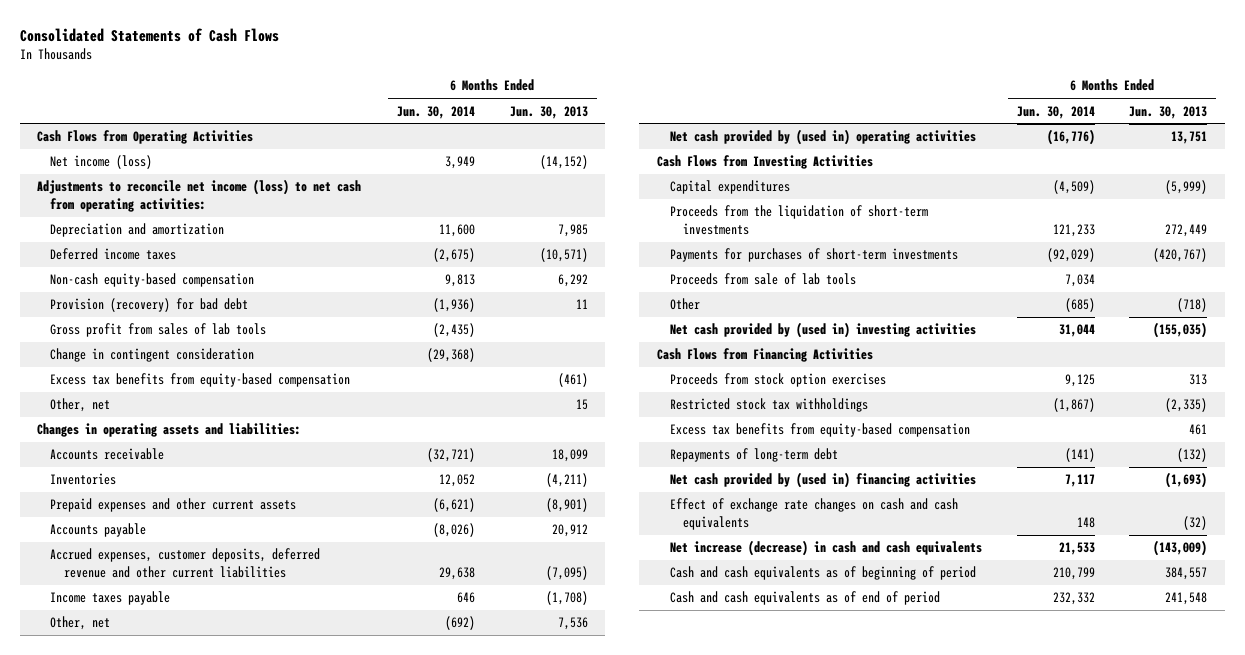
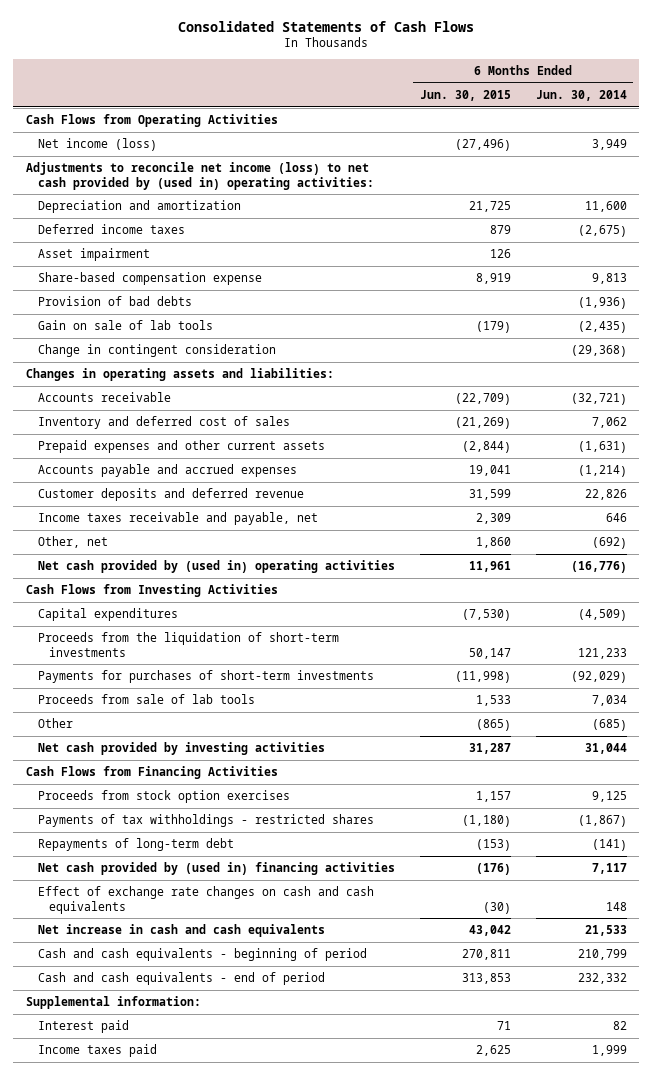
[509,105,588,119] Jun. 30, 2013 -> none
none -> [419,89,511,101] Jun. 30, 2015
[37,179,362,212] Adjustments to reconcile net income (loss) to net cash from operating activities: -> [25,162,374,190] Adjustments to reconcile net income (loss) to net cash provided by (used in) operating activities:
none -> [37,248,150,262] Asset impairment
[50,273,255,288] Non-cash equity-based compensation -> [37,272,262,286] Share-based compensation expense
[50,298,249,313] Provision (recovery) for bad debt -> [37,296,192,307] Provision of bad debts
[50,323,267,338] Gross profit from sales of lab tools -> [37,320,213,331] Gain on sale of lab tools
[50,373,351,388] Excess tax benefits from equity-based compensation -> none
[50,398,111,413] Other, net -> none
[50,473,117,486] Inventories -> none
none -> [37,416,290,430] Inventory and deferred cost of sales
[433,498,476,513] (6,621) -> [577,441,627,454] (1,631)
[50,523,147,538] Accounts payable -> [37,464,297,478] Accounts payable and accrued expenses
[433,523,476,538] (8,026) -> [577,465,627,478] (1,214)
[50,548,321,578] Accrued expenses, customer deposits, deferred revenue and other current liabilities -> [37,488,304,502] Customer deposits and deferred revenue
[439,566,476,580] 29,638 -> [584,489,627,501] 22,826
[50,591,171,606] Income taxes payable -> [37,512,318,526] Income taxes receivable and payable, net
[669,322,976,339] Net cash provided by (used in) investing activities -> [37,742,325,756] Net cash provided by investing activities
[669,423,970,438] Excess tax benefits from equity-based compensation -> none
[669,398,868,413] Restricted stock tax withholdings -> [37,814,374,828] Payments of tax withholdings - restricted shares
[669,540,982,557] Net increase (decrease) in cash and cash equivalents -> [37,924,325,938] Net increase in cash and cash equivalents
[669,566,976,581] Cash and cash equivalents as of beginning of period -> [37,948,367,962] Cash and cash equivalents - beginning of period
[669,591,940,606] Cash and cash equivalents as of end of period -> [37,972,325,986] Cash and cash equivalents - end of period
none -> [25,996,201,1010] Supplemental information:
none -> [37,1020,129,1034] Interest paid
none -> [37,1044,157,1058] Income taxes paid

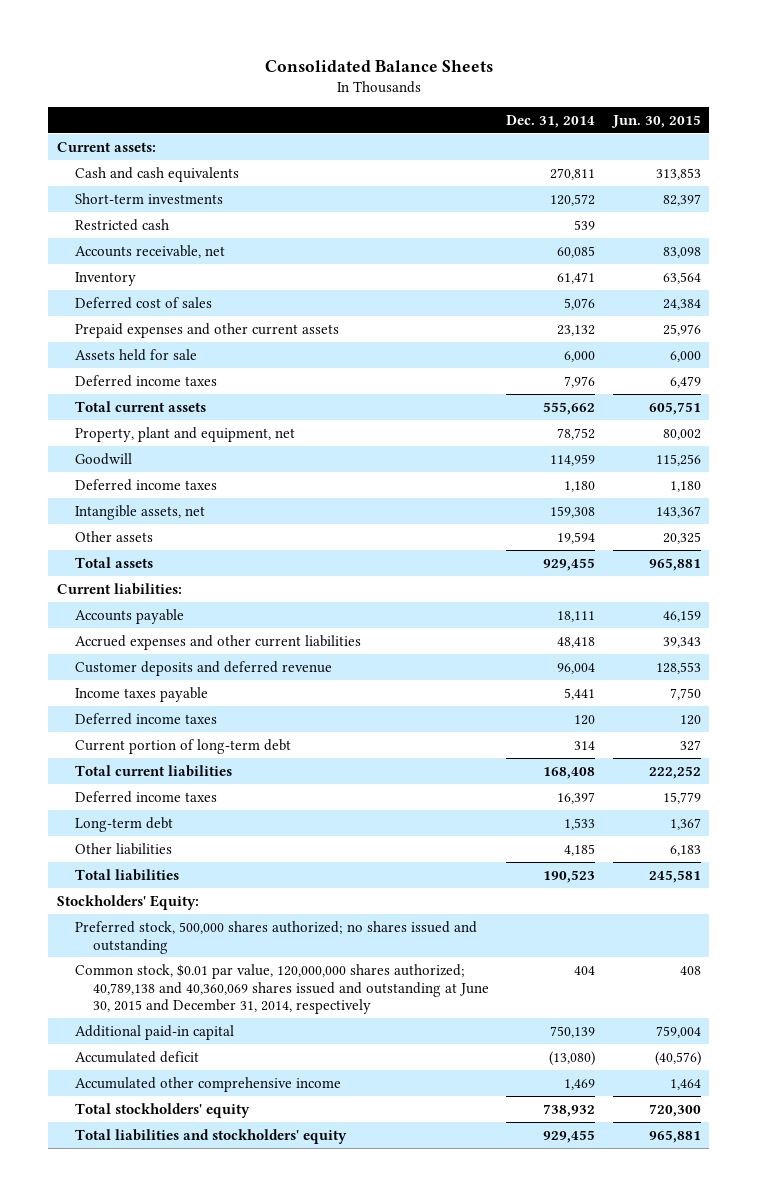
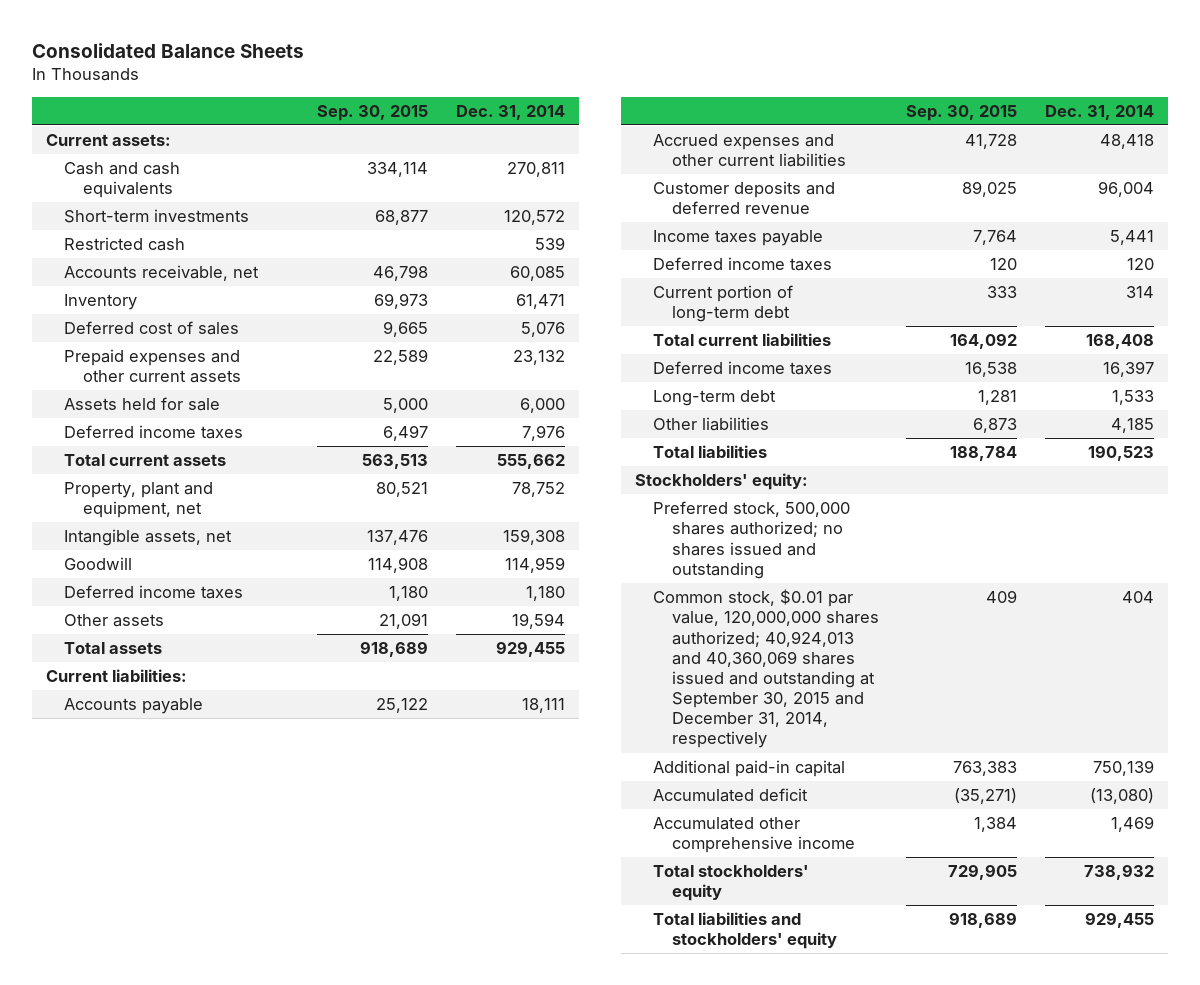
[610,115,701,129] Jun. 30, 2015 -> none
none -> [317,104,429,121] Sep. 30, 2015
[74,504,205,520] Intangible assets, net -> [64,529,233,547] Intangible assets, net
[57,894,200,910] Stockholders' Equity: -> [634,473,808,491] Stockholders' equity:
[74,963,489,1015] Common stock, $0.01 par value, 120,000,000 shares authorized; 40,789,138 and 40,360,069 shares issued and outstanding at June 30, 2015 and December 31, 2014, respectively -> [653,589,879,749] Common stock, $0.01 par value, 120,000,000 shares authorized; 40,924,013 and 40,360,069 shares issued and outstanding at September 30, 2015 and December 31, 2014, respectively

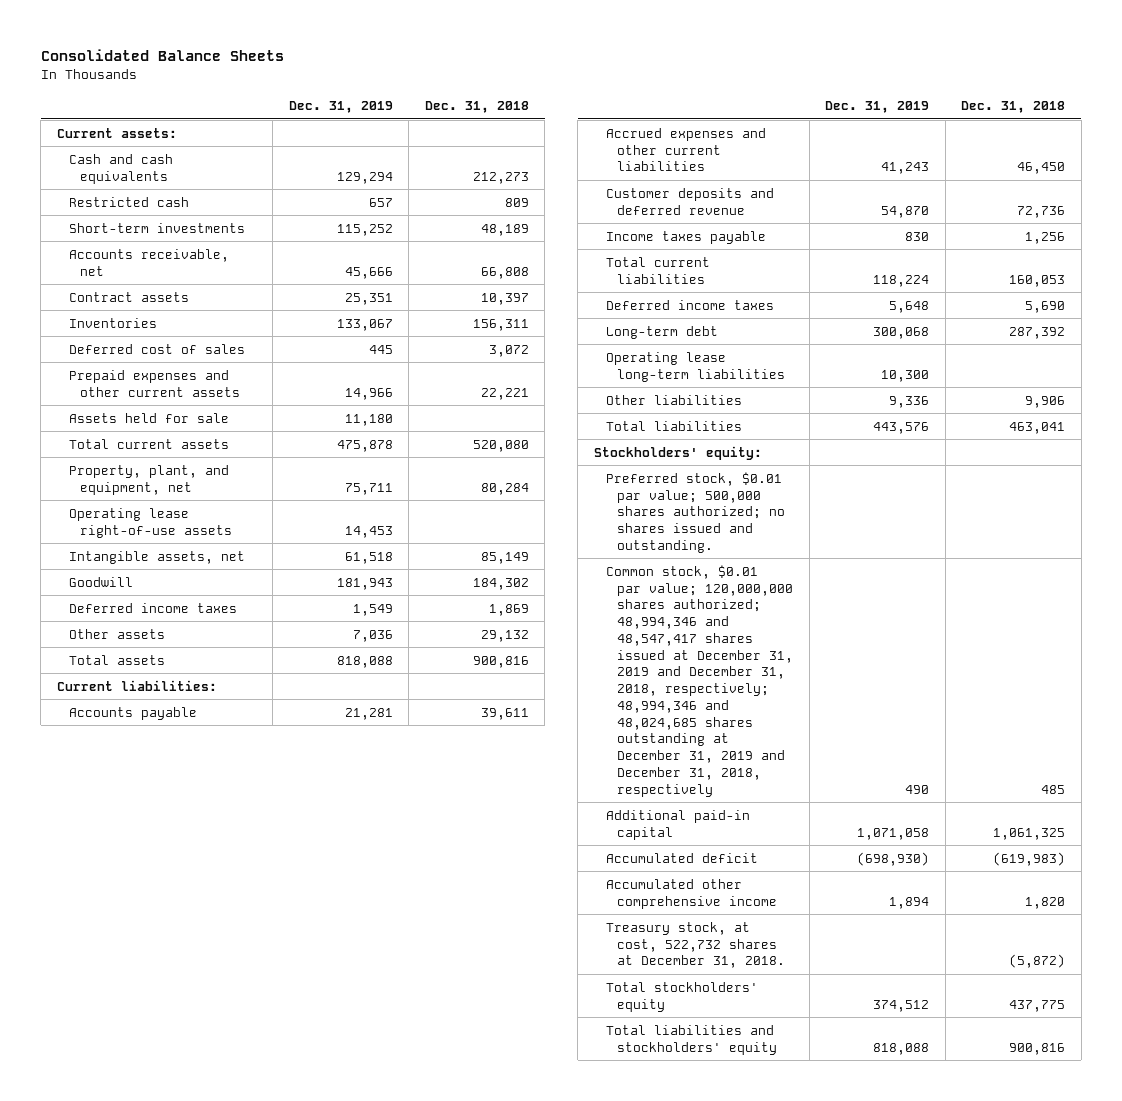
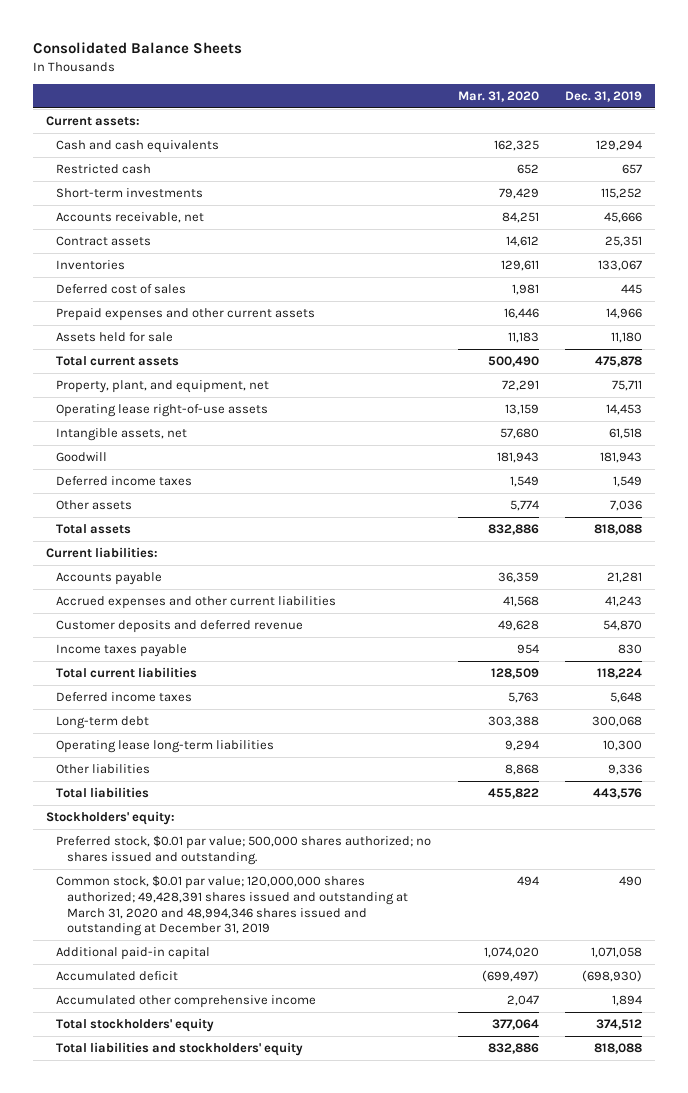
[424,101,529,114] Dec. 31, 2018 -> none
none -> [457,90,539,102] Mar. 31, 2020
[605,564,794,797] Common stock, $0.01 par value; 120,000,000 shares authorized; 48,994,346 and 48,547,417 shares issued at December 31, 2019 and December 31, 2018, respectively; 48,994,346 and 48,024,685 shares outstanding at December 31, 2019 and December 31, 2018, respectively -> [56,874,408,937] Common stock, $0.01 par value; 120,000,000 shares authorized; 49,428,391 shares issued and outstanding at March 31, 2020 and 48,994,346 shares issued and outstanding at December 31, 2019
[605,921,786,969] Treasury stock, at cost, 522,732 shares at December 31, 2018. -> none

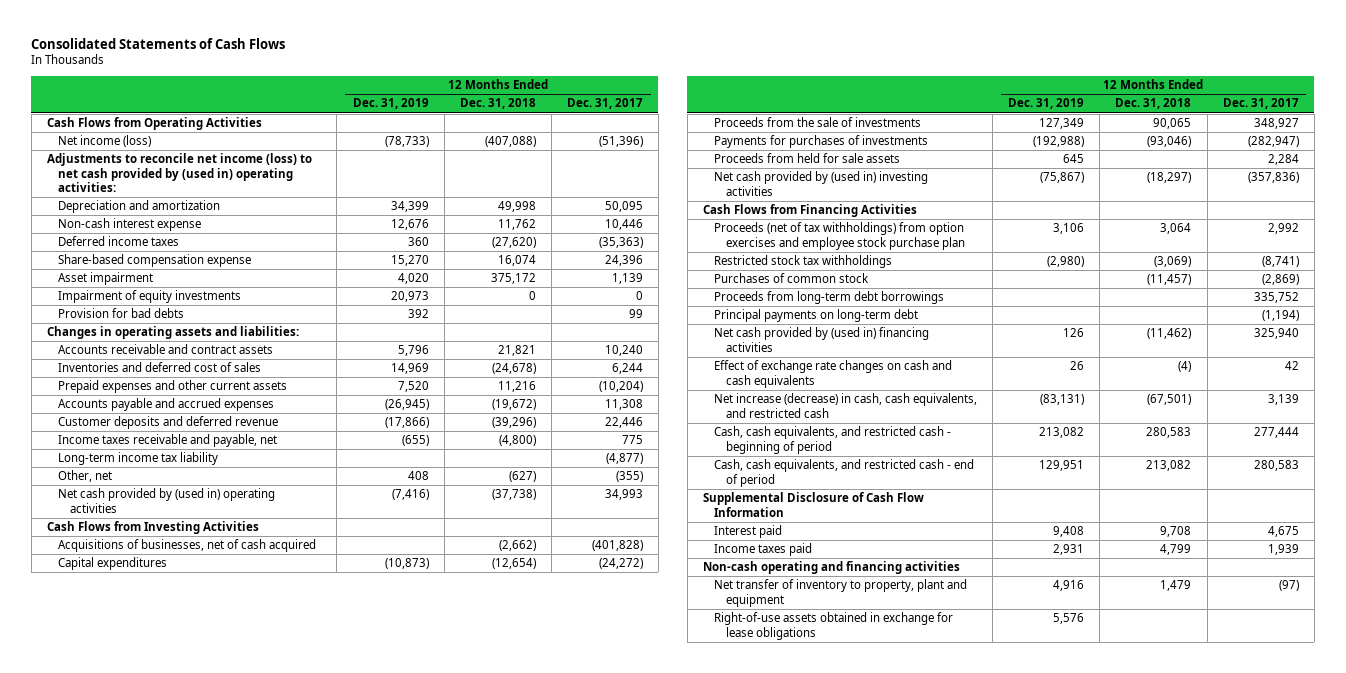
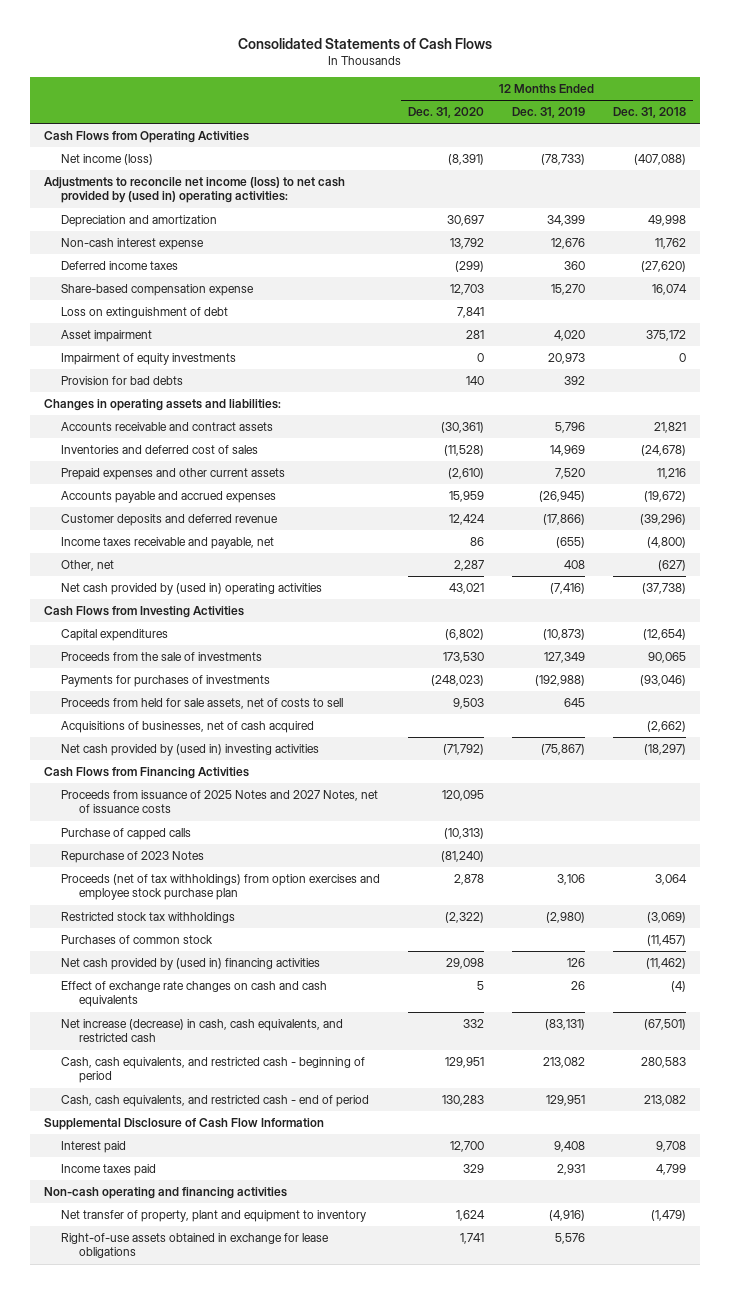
[566,98,643,110] Dec. 31, 2017 -> none
none -> [408,107,485,119] Dec. 31, 2020
none -> [61,306,229,318] Loss on extinguishment of debt
[58,452,219,466] Long-term income tax liability -> none
[714,153,901,164] Proceeds from held for sale assets -> [61,697,344,709] Proceeds from held for sale assets, net of costs to sell
[58,539,317,553] Acquisitions of businesses, net of cash acquired -> [61,720,315,733] Acquisitions of businesses, net of cash acquired
none -> [61,789,379,814] Proceeds from issuance of 2025 Notes and 2027 Notes, net of issuance costs
none -> [61,827,192,840] Purchase of capped calls
none -> [61,850,205,863] Repurchase of 2023 Notes
[714,291,945,305] Proceeds from long-term debt borrowings -> none
[714,309,919,323] Principal payments on long-term debt -> none
[714,579,968,607] Net transfer of inventory to property, plant and equipment -> [61,1209,367,1222] Net transfer of property, plant and equipment to inventory
[1053,580,1085,592] 4,916 -> [549,1209,586,1221] (4,916)
[1160,580,1192,592] 1,479 -> [651,1209,687,1221] (1,479)

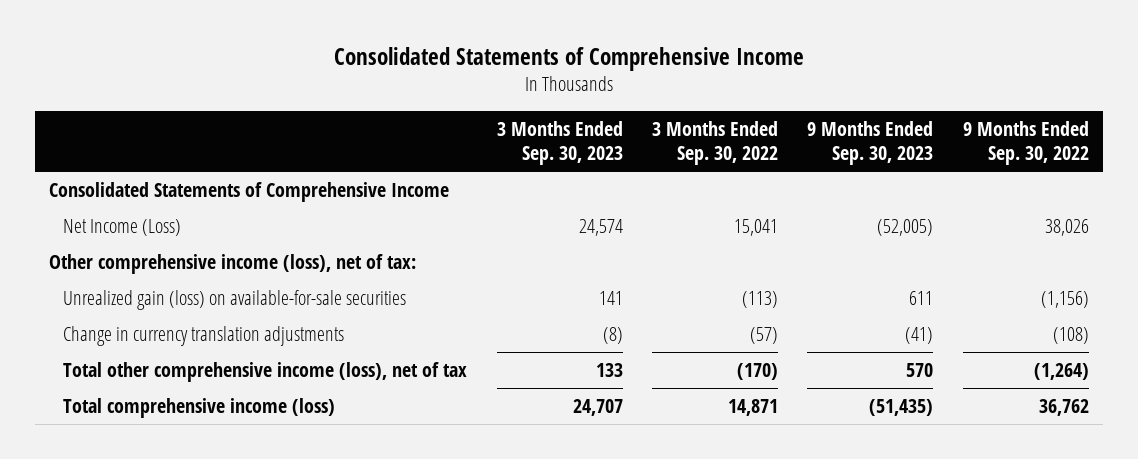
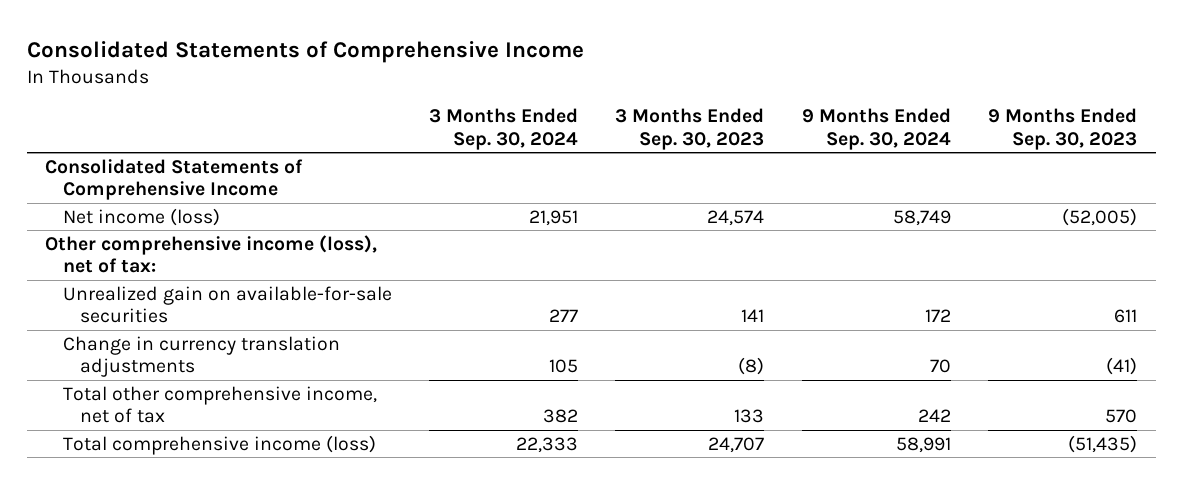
[651,120,778,166] 3 Months Ended Sep. 30, 2022 -> none
[962,120,1089,166] 9 Months Ended Sep. 30, 2022 -> none
none -> [429,107,579,150] 3 Months Ended Sep. 30, 2024
none -> [801,107,951,150] 9 Months Ended Sep. 30, 2024
[63,218,182,236] Net Income (Loss) -> [62,207,220,226] Net income (loss)
[63,289,407,310] Unrealized gain (loss) on available-for-sale securities -> [62,285,392,324] Unrealized gain on available-for-sale securities
[63,361,468,382] Total other comprehensive income (loss), net of tax -> [62,385,377,424] Total other comprehensive income, net of tax

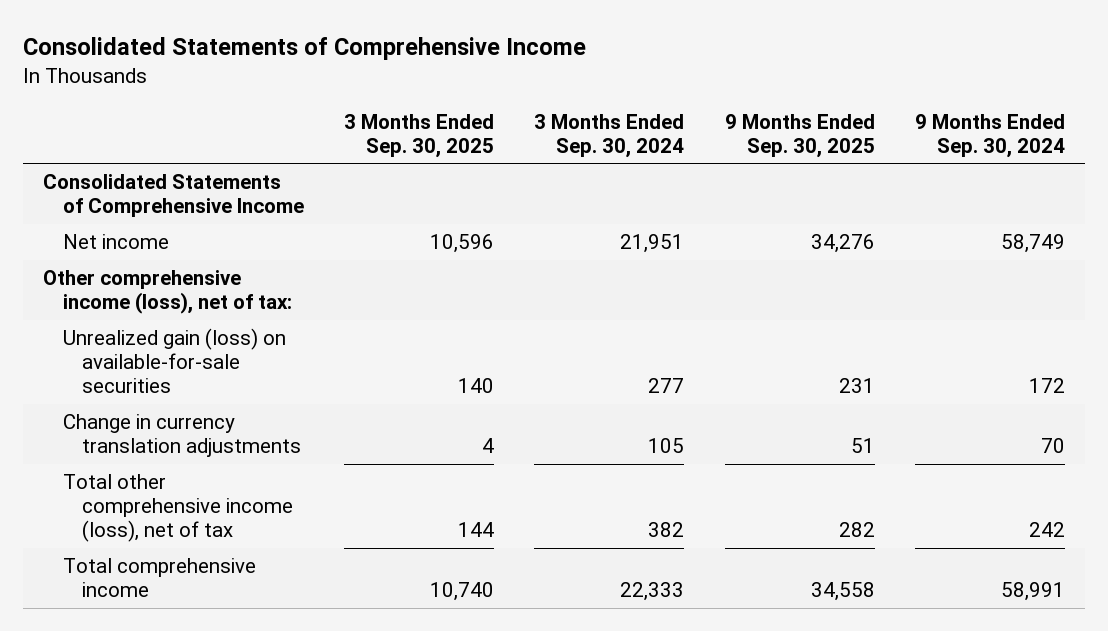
[615,107,765,150] 3 Months Ended Sep. 30, 2023 -> none
[988,107,1138,150] 9 Months Ended Sep. 30, 2023 -> none
none -> [344,113,495,158] 3 Months Ended Sep. 30, 2025
none -> [724,113,875,158] 9 Months Ended Sep. 30, 2025
[62,207,220,226] Net income (loss) -> [62,234,169,250] Net income
[62,285,392,324] Unrealized gain on available-for-sale securities -> [62,328,286,394] Unrealized gain (loss) on available-for-sale securities
[62,385,377,424] Total other comprehensive income, net of tax -> [62,474,294,543] Total other comprehensive income (loss), net of tax
[62,434,376,455] Total comprehensive income (loss) -> [62,558,256,598] Total comprehensive income

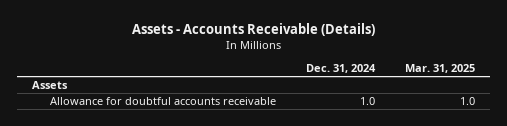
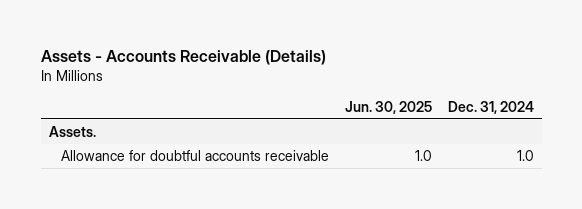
[405,64,476,74] Mar. 31, 2025 -> none
none -> [344,100,432,114] Jun. 30, 2025
[32,80,69,89] Assets -> [48,126,96,138] Assets.

